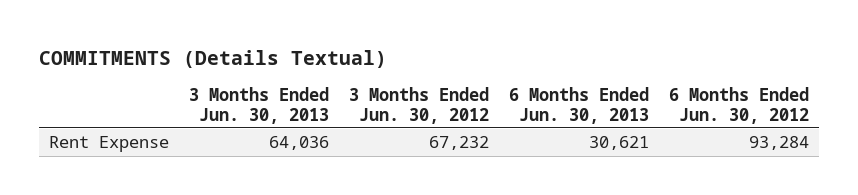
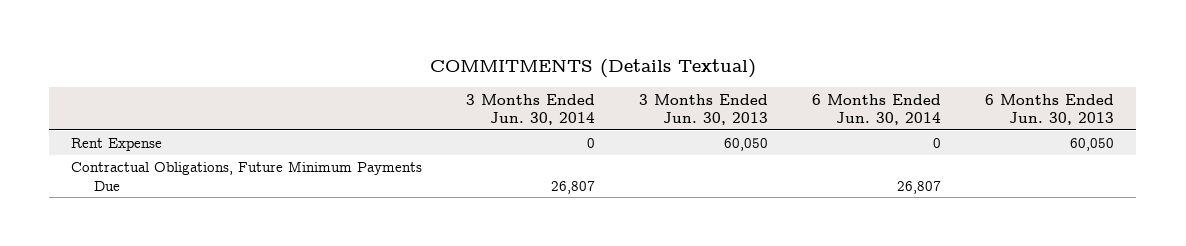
[348,86,489,124] 3 Months Ended Jun. 30, 2012 -> none
[669,86,810,124] 6 Months Ended Jun. 30, 2012 -> none
none -> [466,93,596,126] 3 Months Ended Jun. 30, 2014
none -> [812,93,942,126] 6 Months Ended Jun. 30, 2014
[268,136,329,151] 64,036 -> [724,138,769,152] 60,050
[589,136,650,151] 30,621 -> [1070,138,1115,152] 60,050
none -> [71,161,423,191] Contractual Obligations, Future Minimum Payments Due

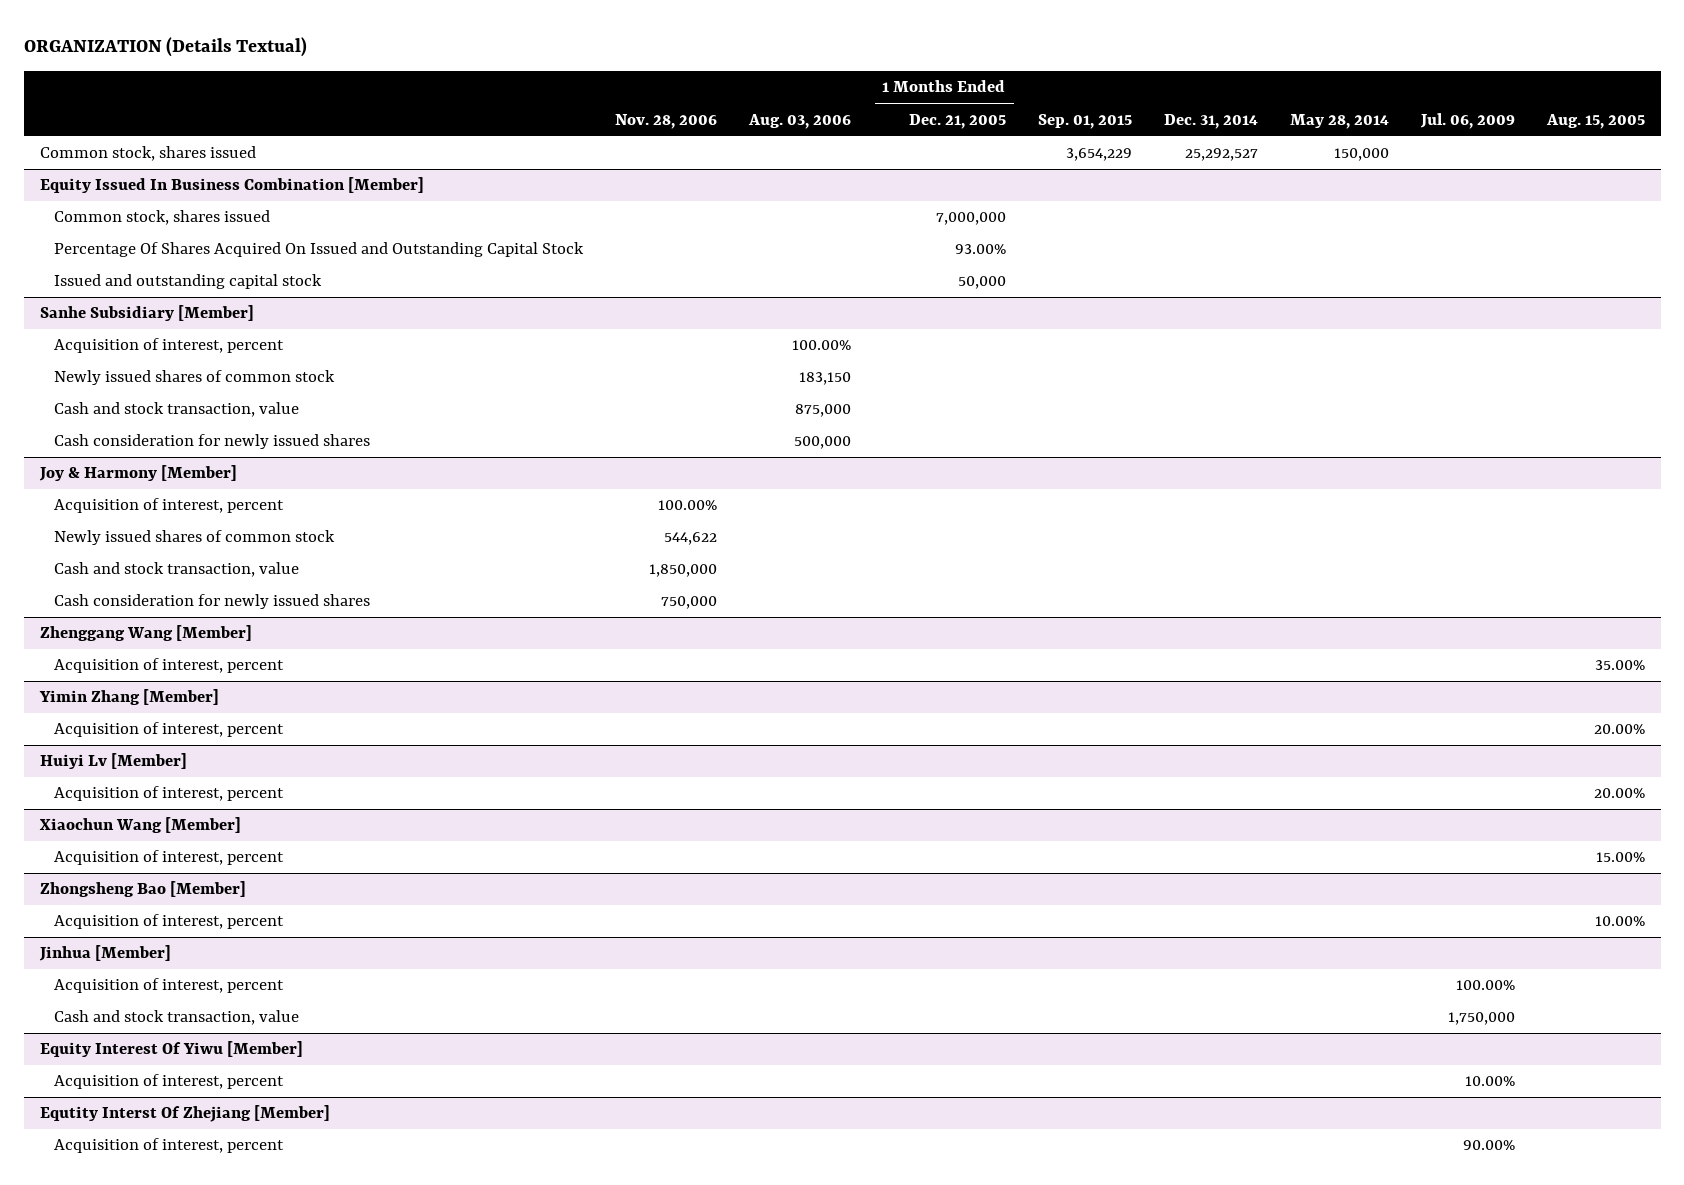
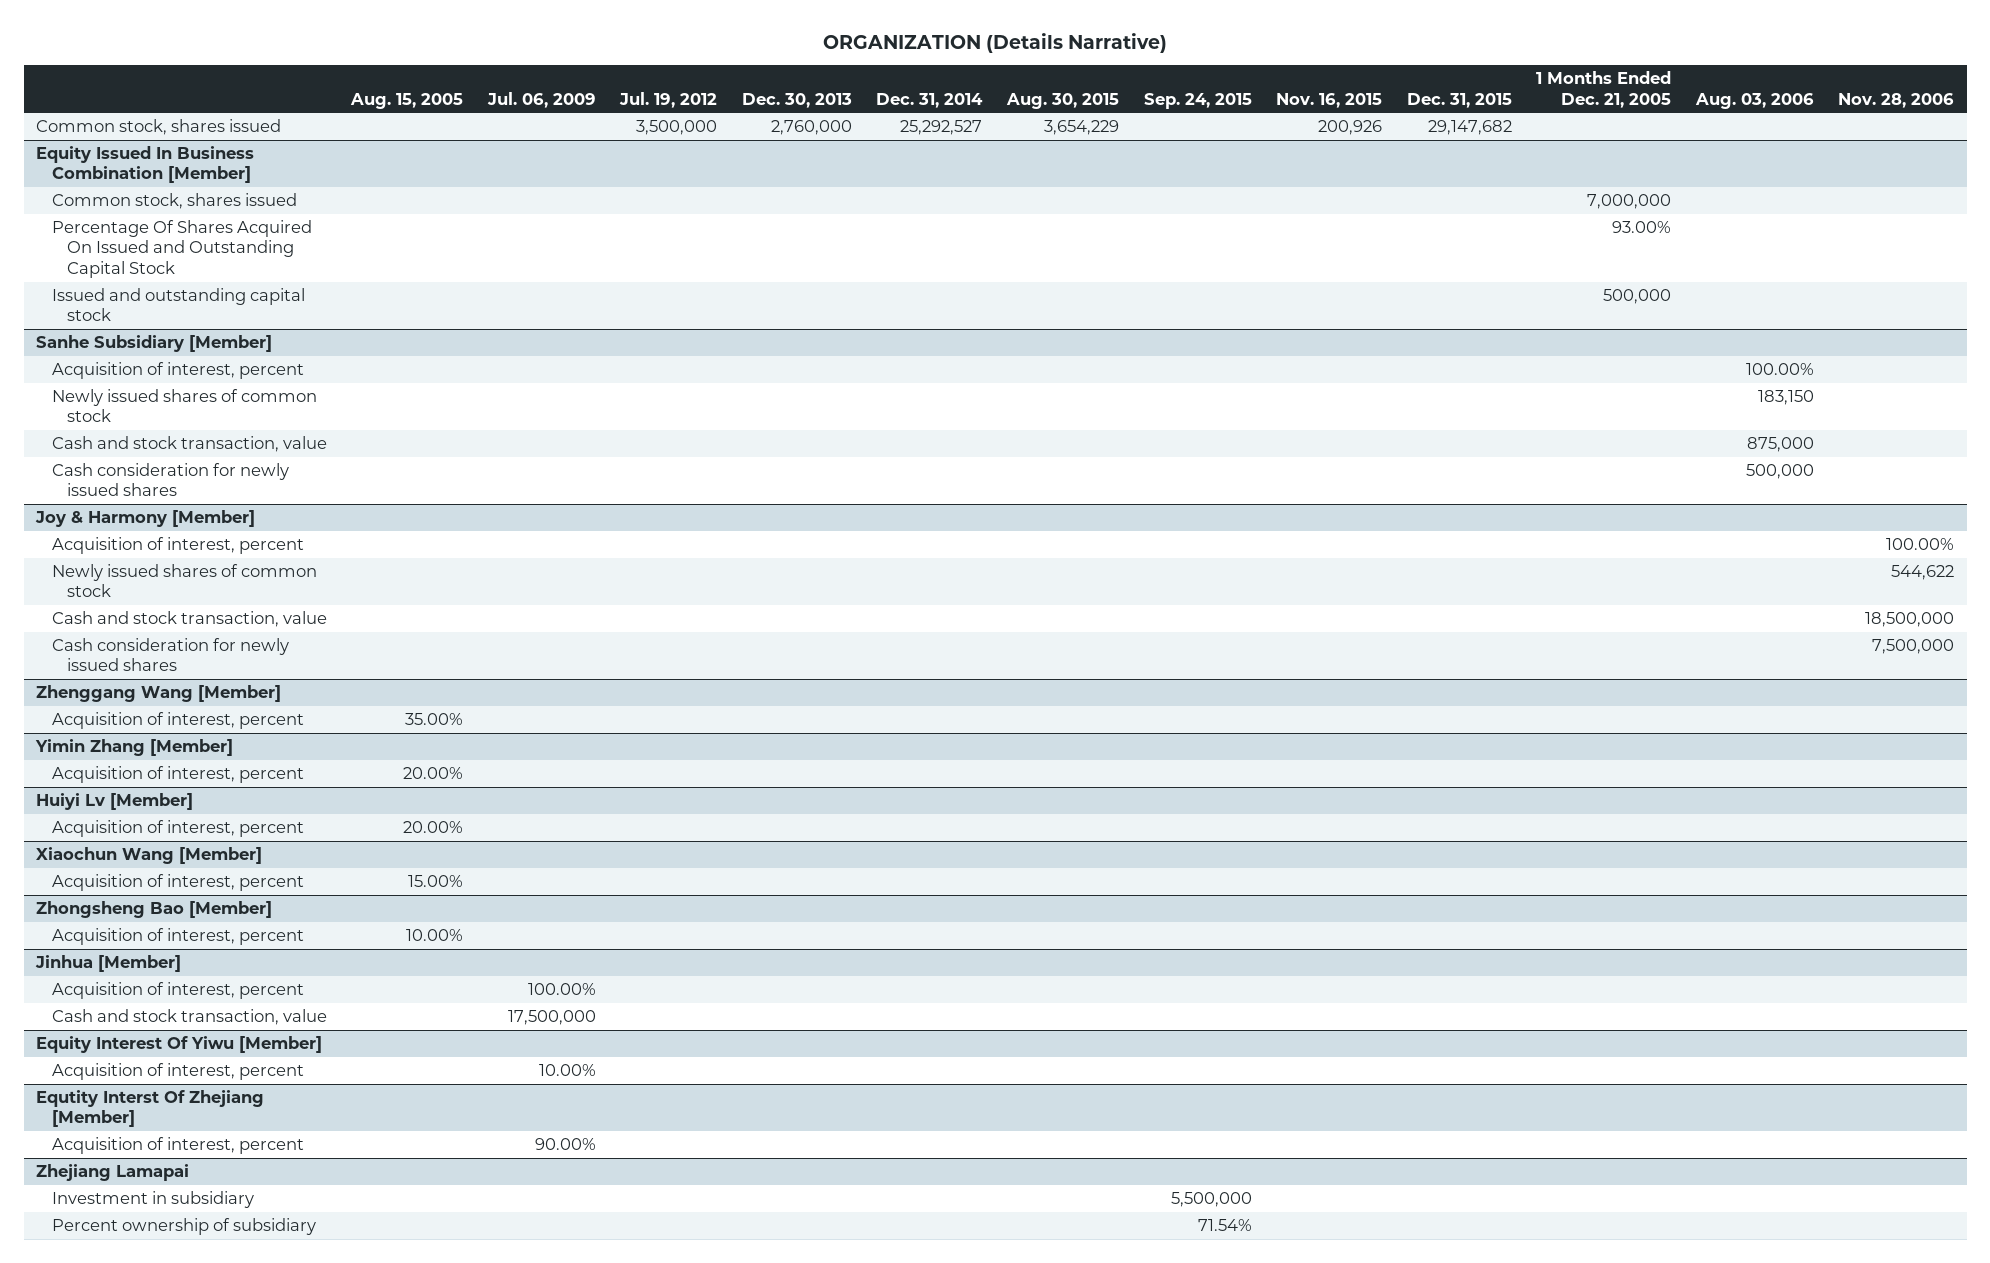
[23,37,307,58] ORGANIZATION (Details Textual) -> [823,32,1168,53] ORGANIZATION (Details Narrative)
[1037,113,1132,129] Sep. 01, 2015 -> none
[1289,113,1389,129] May 28, 2014 -> none
none -> [619,91,718,108] Jul. 19, 2012
none -> [741,92,852,108] Dec. 30, 2013
none -> [1005,92,1119,109] Aug. 30, 2015
none -> [1143,92,1252,109] Sep. 24, 2015
none -> [1276,92,1383,108] Nov. 16, 2015
none -> [1406,92,1512,108] Dec. 31, 2015
[957,276,1006,290] 50,000 -> [1603,289,1672,305] 500,000
[648,564,717,578] 1,850,000 -> [1865,612,1955,628] 18,500,000
[660,596,717,610] 750,000 -> [1872,639,1955,655] 7,500,000
[1447,1012,1515,1026] 1,750,000 -> [507,1010,596,1026] 17,500,000
none -> [35,1164,189,1182] Zhejiang Lamapai
none -> [51,1191,254,1209] Investment in subsidiary
none -> [51,1218,316,1236] Percent ownership of subsidiary

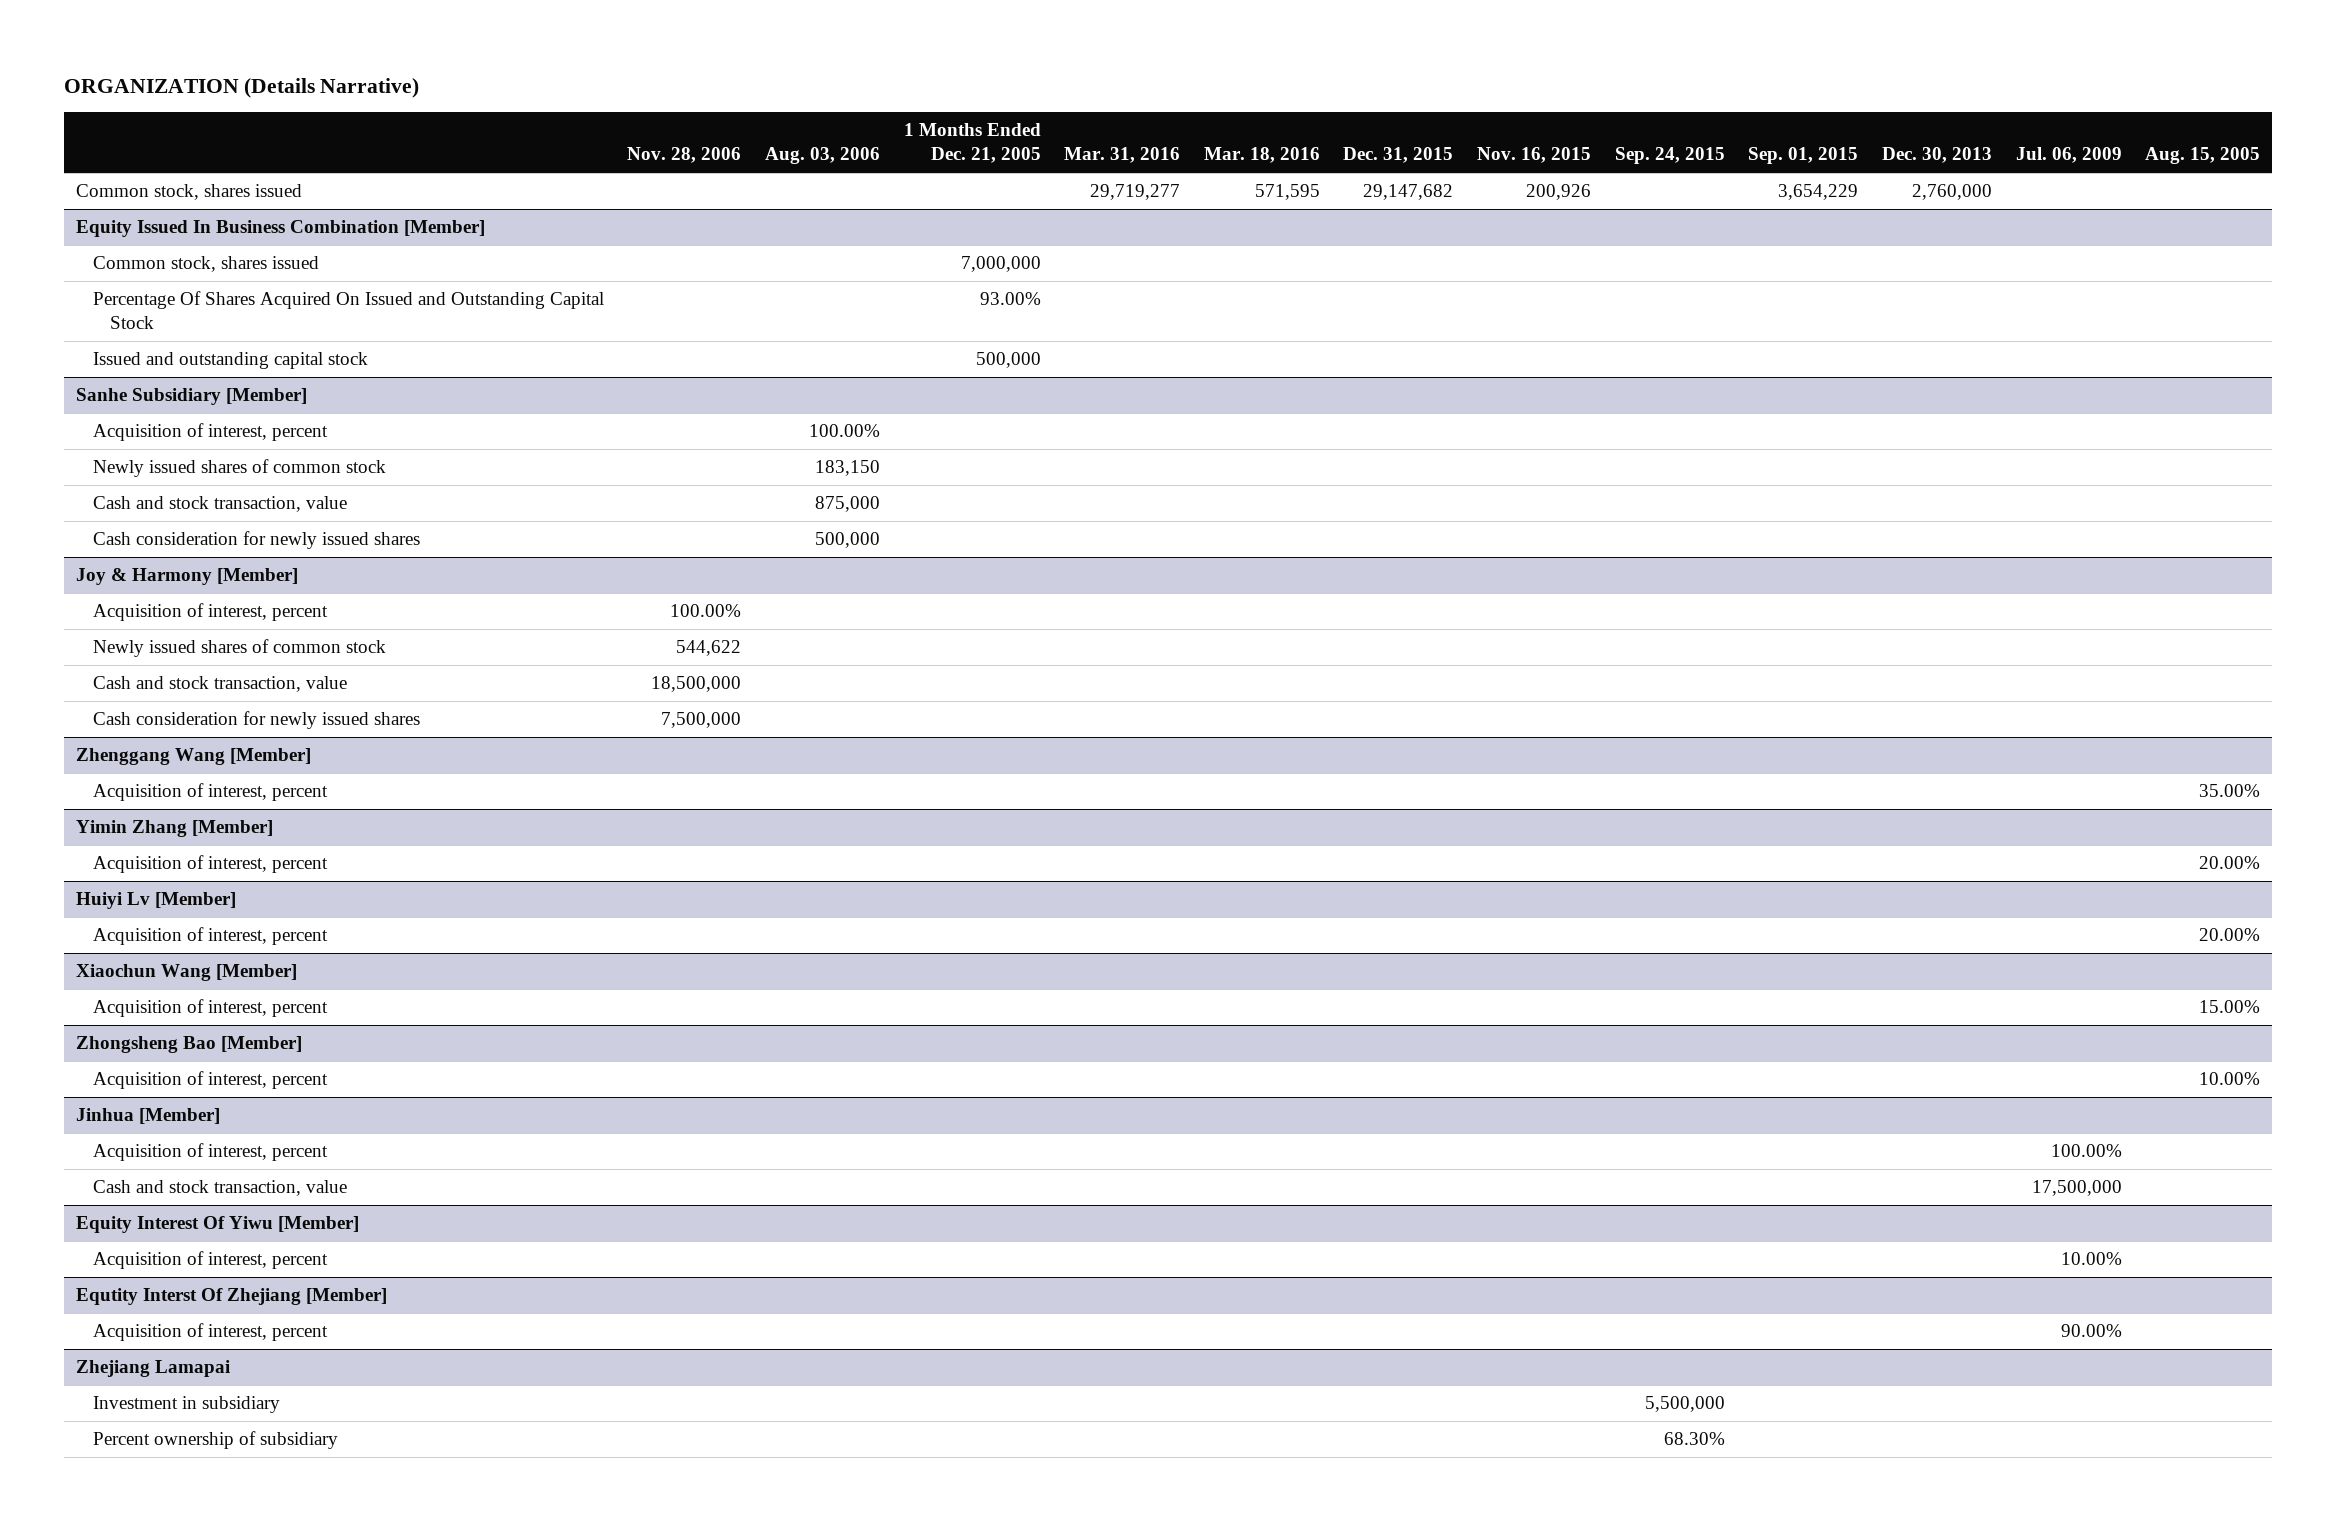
[619,91,718,108] Jul. 19, 2012 -> none
[876,92,984,108] Dec. 31, 2014 -> none
[1005,92,1119,109] Aug. 30, 2015 -> none
none -> [1064,147,1181,164] Mar. 31, 2016
none -> [1203,147,1320,164] Mar. 18, 2016
none -> [1748,147,1859,165] Sep. 01, 2015
[1197,1219,1252,1232] 71.54% -> [1663,1432,1725,1446] 68.30%

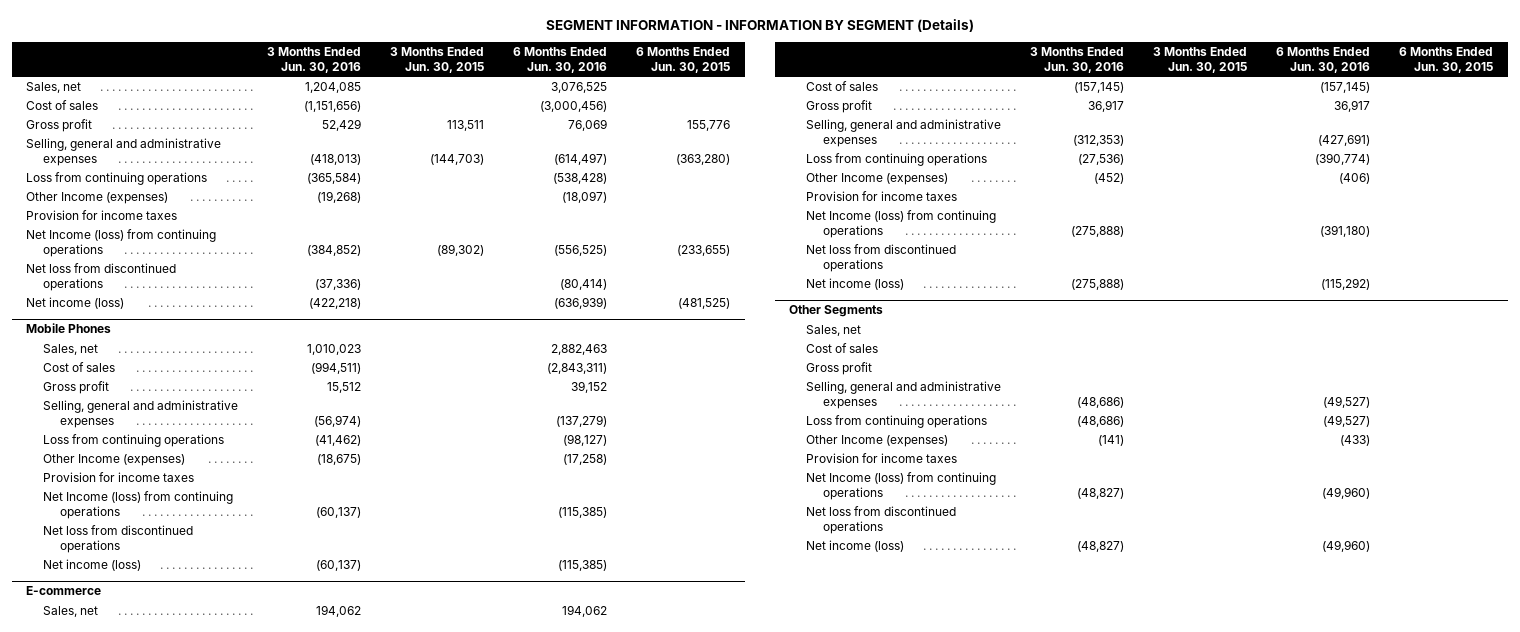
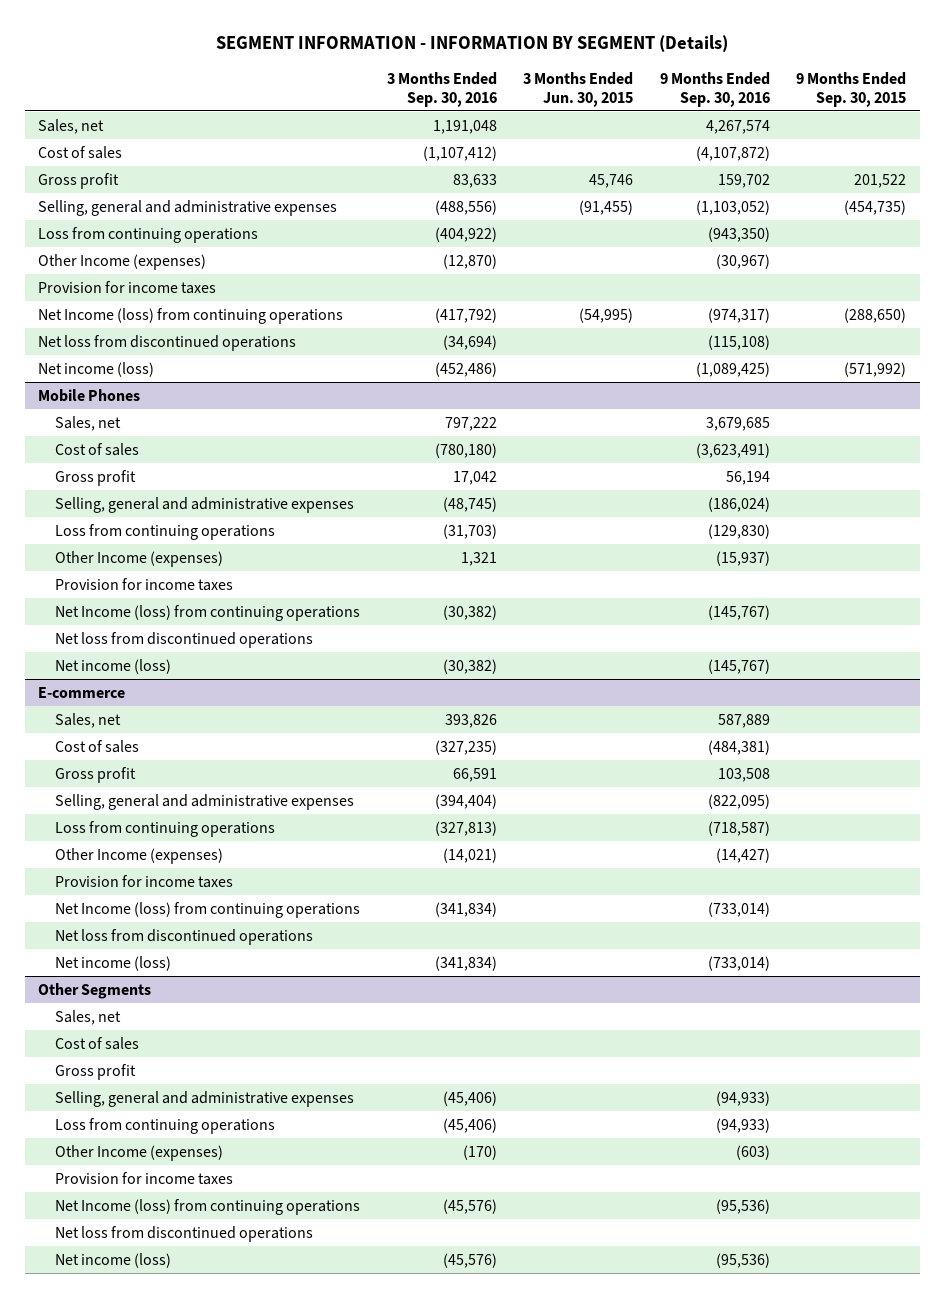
[267,47,362,74] 3 Months Ended Jun. 30, 2016 -> none
[513,47,608,74] 6 Months Ended Jun. 30, 2016 -> none
[636,47,731,74] 6 Months Ended Jun. 30, 2015 -> none
none -> [386,72,497,107] 3 Months Ended Sep. 30, 2016
none -> [659,72,770,107] 9 Months Ended Sep. 30, 2016
none -> [796,72,907,107] 9 Months Ended Sep. 30, 2015
[447,119,485,131] 113,511 -> [589,173,634,188] 45,746
[430,153,485,165] (144,703) -> [579,199,634,215] (91,455)
[437,243,485,256] (89,302) -> [579,307,634,323] (54,995)

